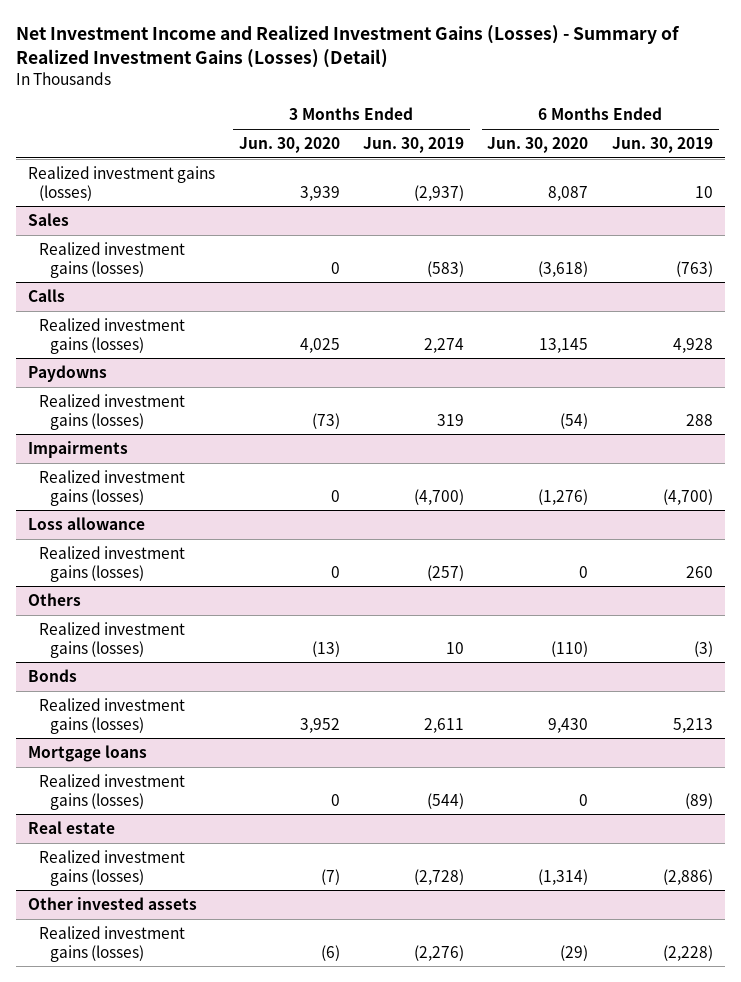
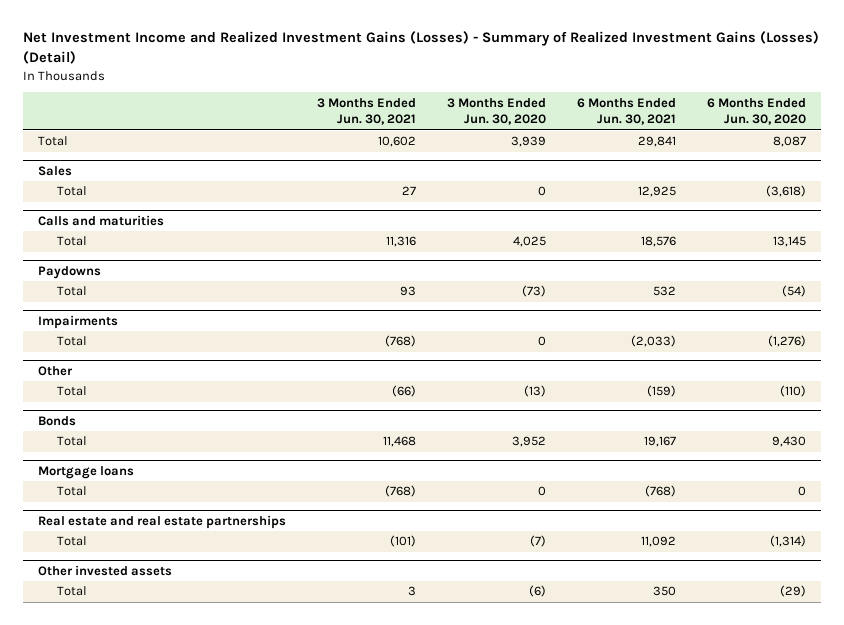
[363,136,465,153] Jun. 30, 2019 -> none
[611,136,713,153] Jun. 30, 2019 -> none
none -> [316,97,416,126] 3 Months Ended Jun. 30, 2021
none -> [576,97,676,126] 6 Months Ended Jun. 30, 2021
[28,165,216,201] Realized investment gains (losses) -> [37,136,68,147] Total
[28,288,66,302] Calls -> none
[39,241,186,278] Realized investment gains (losses) -> [56,186,87,197] Total
none -> [37,214,164,226] Calls and maturities
[39,317,186,354] Realized investment gains (losses) -> [56,236,87,247] Total
[39,393,186,430] Realized investment gains (losses) -> [56,286,87,297] Total
[28,516,146,530] Loss allowance -> none
[39,545,186,582] Realized investment gains (losses) -> none
[39,469,186,506] Realized investment gains (losses) -> [56,336,87,347] Total
[28,592,82,606] Others -> [37,365,73,376] Other
[39,621,186,658] Realized investment gains (losses) -> [56,386,87,397] Total
[39,697,186,734] Realized investment gains (losses) -> [56,436,87,447] Total
[39,773,186,810] Realized investment gains (losses) -> [56,486,87,497] Total
[28,820,116,834] Real estate -> [37,514,286,529] Real estate and real estate partnerships
[39,849,186,886] Realized investment gains (losses) -> [56,536,87,547] Total
[39,925,186,962] Realized investment gains (losses) -> [56,586,87,597] Total

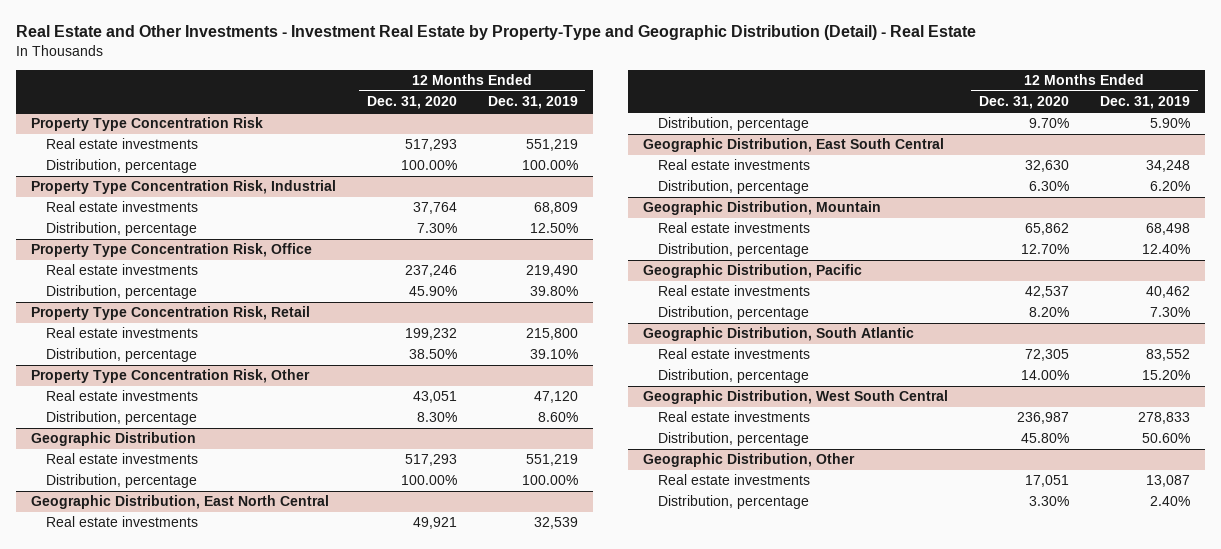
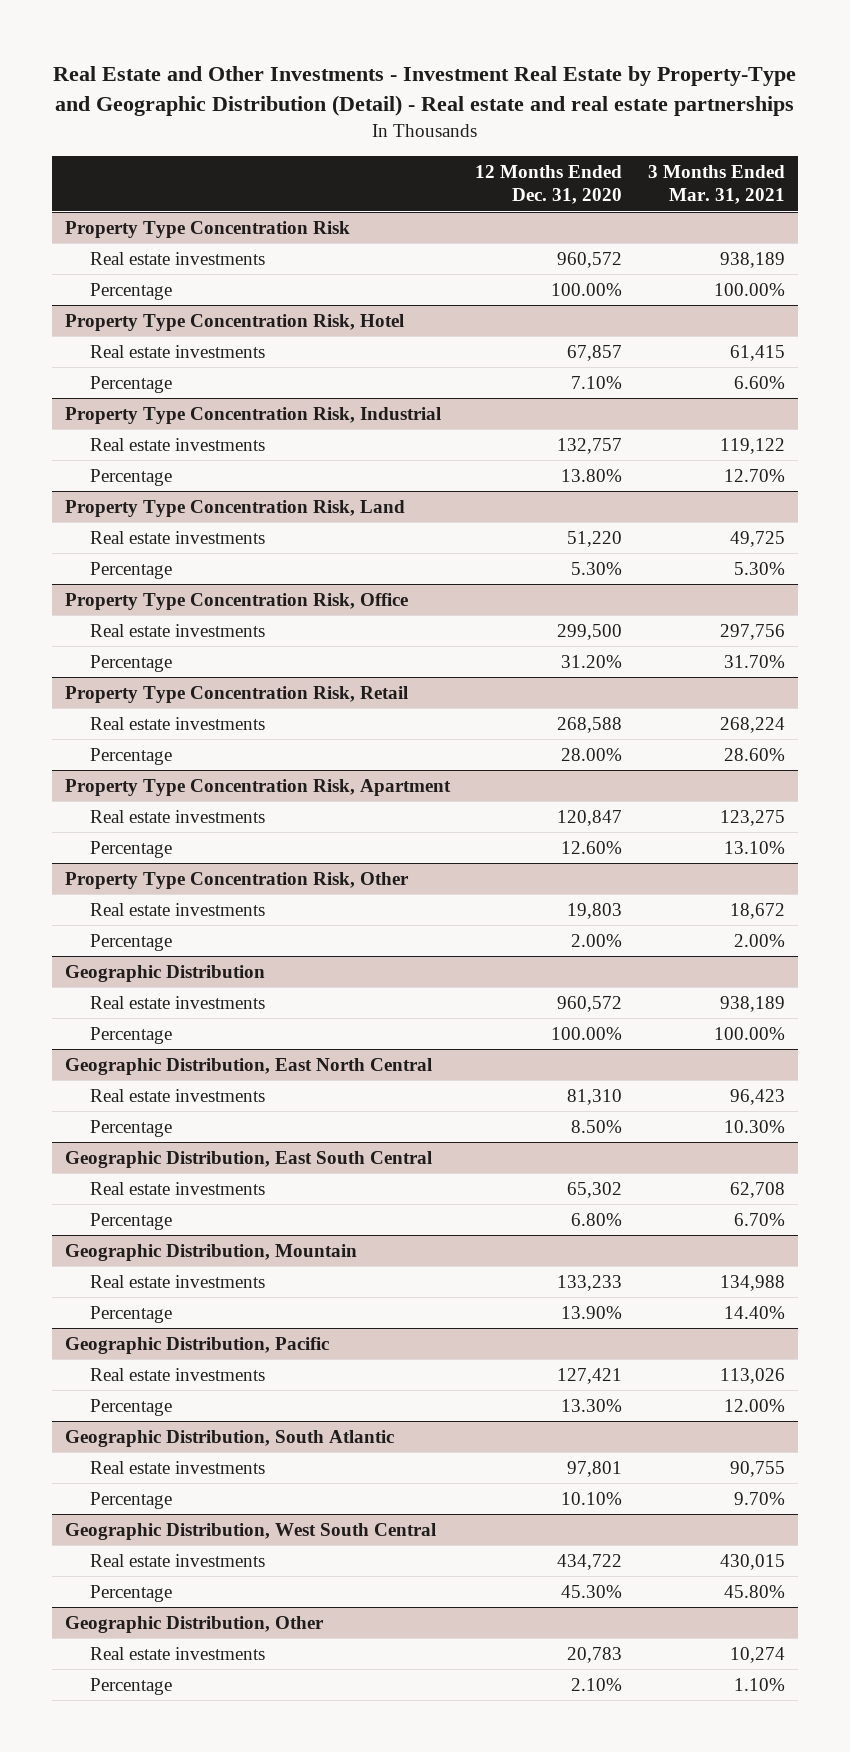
[15,25,976,41] Real Estate and Other Investments - Investment Real Estate by Property-Type and Geographic Distribution (Detail) - Real Estate -> [52,66,796,117] Real Estate and Other Investments - Investment Real Estate by Property-Type and Geographic Distribution (Detail) - Real estate and real estate partnerships
[487,96,578,110] Dec. 31, 2019 -> none
none -> [647,164,785,205] 3 Months Ended Mar. 31, 2021
[404,139,457,152] 517,293 -> [557,251,623,268] 960,572
[45,159,197,174] Distribution, percentage -> [89,282,172,300] Percentage
none -> [64,313,404,331] Property Type Concentration Risk, Hotel
none -> [89,344,265,358] Real estate investments
none -> [89,375,172,393] Percentage
[412,202,457,215] 37,764 -> [557,437,623,454] 132,757
[45,222,197,237] Distribution, percentage -> [89,468,172,486] Percentage
[416,223,457,234] 7.30% -> [561,468,623,482] 13.80%
none -> [64,499,405,517] Property Type Concentration Risk, Land
none -> [89,530,265,544] Real estate investments
none -> [89,561,172,579] Percentage
[404,265,457,278] 237,246 -> [557,623,623,640] 299,500
[45,285,197,300] Distribution, percentage -> [89,654,172,672] Percentage
[408,286,457,297] 45.90% -> [561,654,623,668] 31.20%
[404,328,457,341] 199,232 -> [557,716,623,733] 268,588
[45,348,197,363] Distribution, percentage -> [89,747,172,765] Percentage
[408,349,457,360] 38.50% -> [561,747,623,761] 28.00%
none -> [64,778,451,796] Property Type Concentration Risk, Apartment
none -> [89,809,265,823] Real estate investments
none -> [89,840,172,858] Percentage
[412,391,457,404] 43,051 -> [567,902,623,919] 19,803
[45,411,197,426] Distribution, percentage -> [89,933,172,951] Percentage
[416,412,457,423] 8.30% -> [571,933,623,947] 2.00%
[404,454,457,467] 517,293 -> [557,995,623,1012] 960,572
[45,474,197,489] Distribution, percentage -> [89,1026,172,1044] Percentage
[412,517,457,530] 49,921 -> [567,1088,623,1105] 81,310
[657,117,809,132] Distribution, percentage -> [89,1119,172,1137] Percentage
[1029,118,1070,129] 9.70% -> [571,1119,623,1133] 8.50%
[1025,160,1070,173] 32,630 -> [567,1181,623,1198] 65,302
[657,180,809,195] Distribution, percentage -> [89,1212,172,1230] Percentage
[1029,181,1070,192] 6.30% -> [571,1212,623,1226] 6.80%
[1025,223,1070,236] 65,862 -> [557,1274,623,1291] 133,233
[657,243,809,258] Distribution, percentage -> [89,1305,172,1323] Percentage
[1021,244,1070,255] 12.70% -> [561,1305,623,1319] 13.90%
[1025,286,1070,299] 42,537 -> [557,1367,623,1384] 127,421
[657,306,809,321] Distribution, percentage -> [89,1398,172,1416] Percentage
[1029,307,1070,318] 8.20% -> [561,1398,623,1412] 13.30%
[1025,349,1070,362] 72,305 -> [567,1460,623,1477] 97,801
[657,369,809,384] Distribution, percentage -> [89,1491,172,1509] Percentage
[1021,370,1070,381] 14.00% -> [561,1491,623,1505] 10.10%
[1017,412,1070,425] 236,987 -> [557,1553,623,1570] 434,722
[657,432,809,447] Distribution, percentage -> [89,1584,172,1602] Percentage
[1021,433,1070,444] 45.80% -> [561,1584,623,1598] 45.30%
[1025,475,1070,488] 17,051 -> [567,1646,623,1663] 20,783
[657,495,809,510] Distribution, percentage -> [89,1677,172,1695] Percentage
[1029,496,1070,507] 3.30% -> [571,1677,623,1691] 2.10%

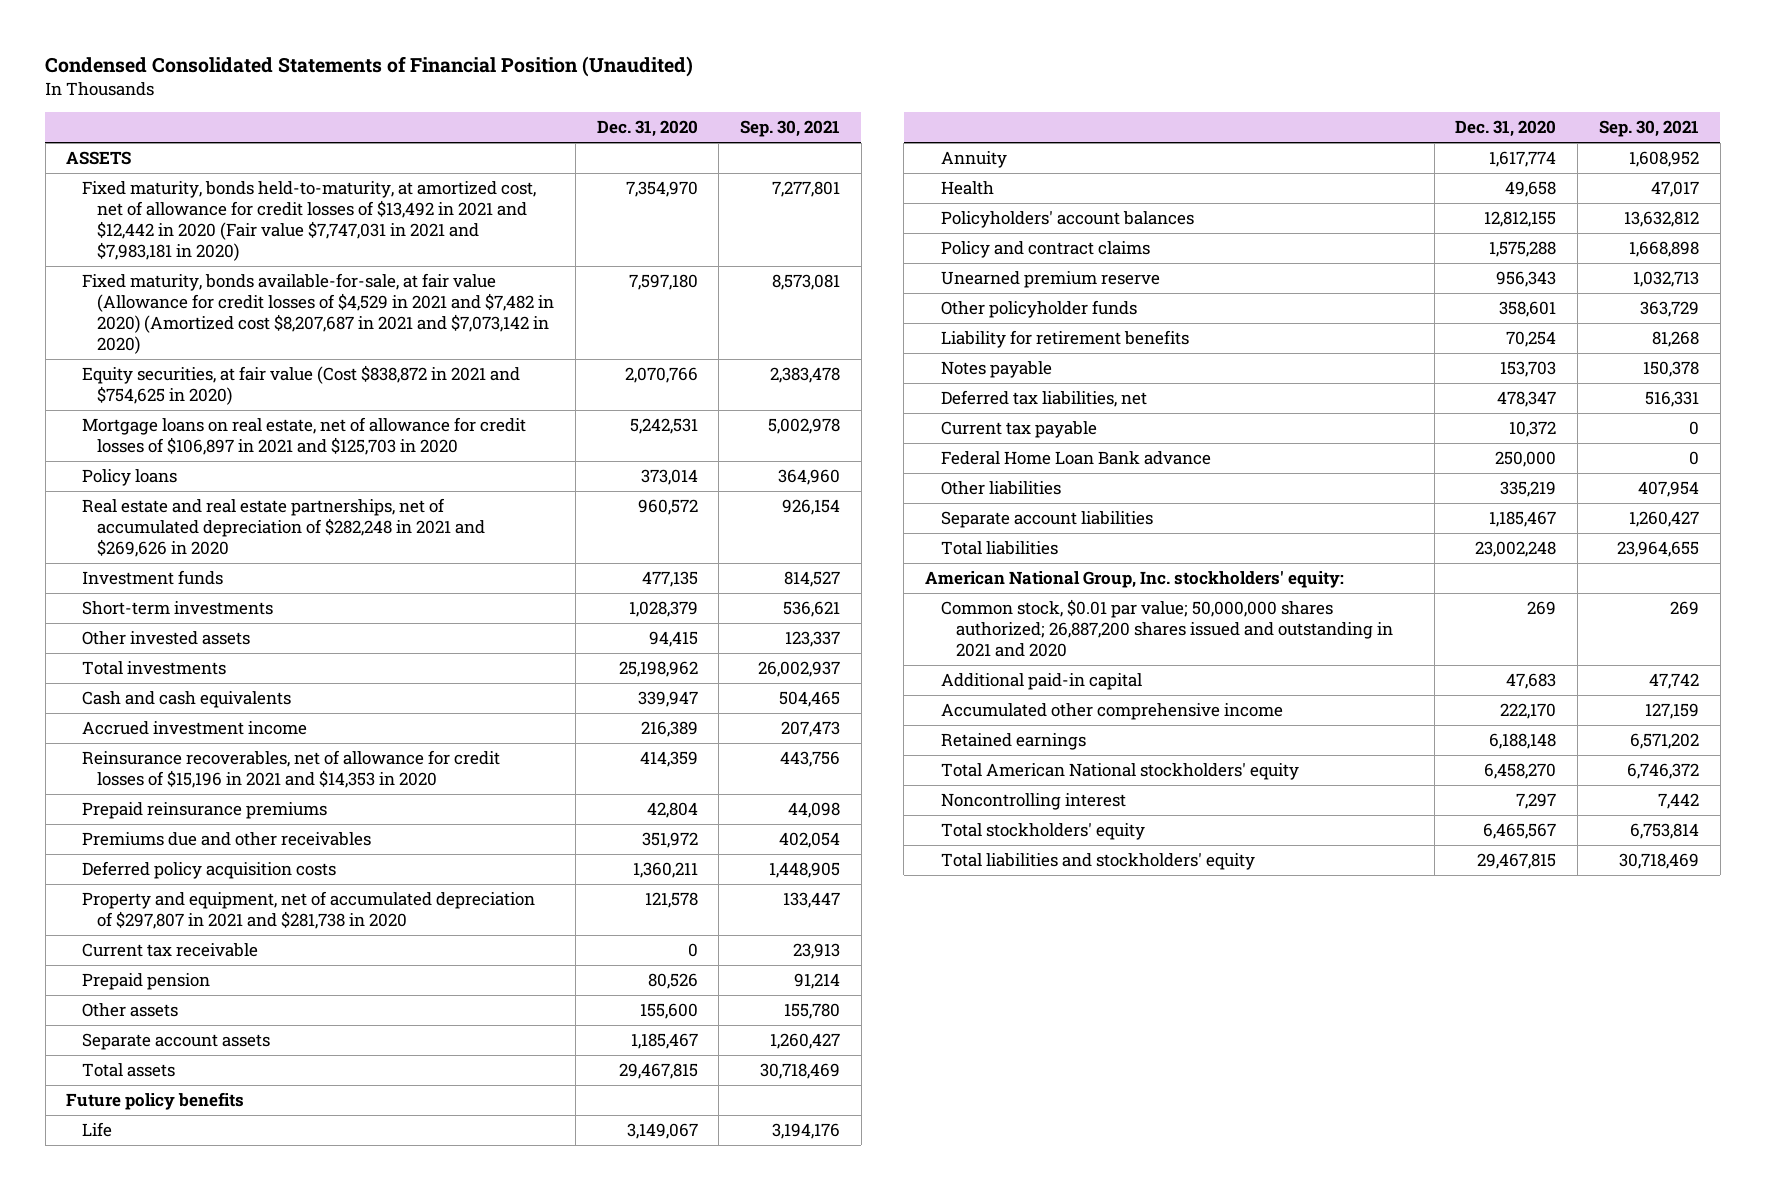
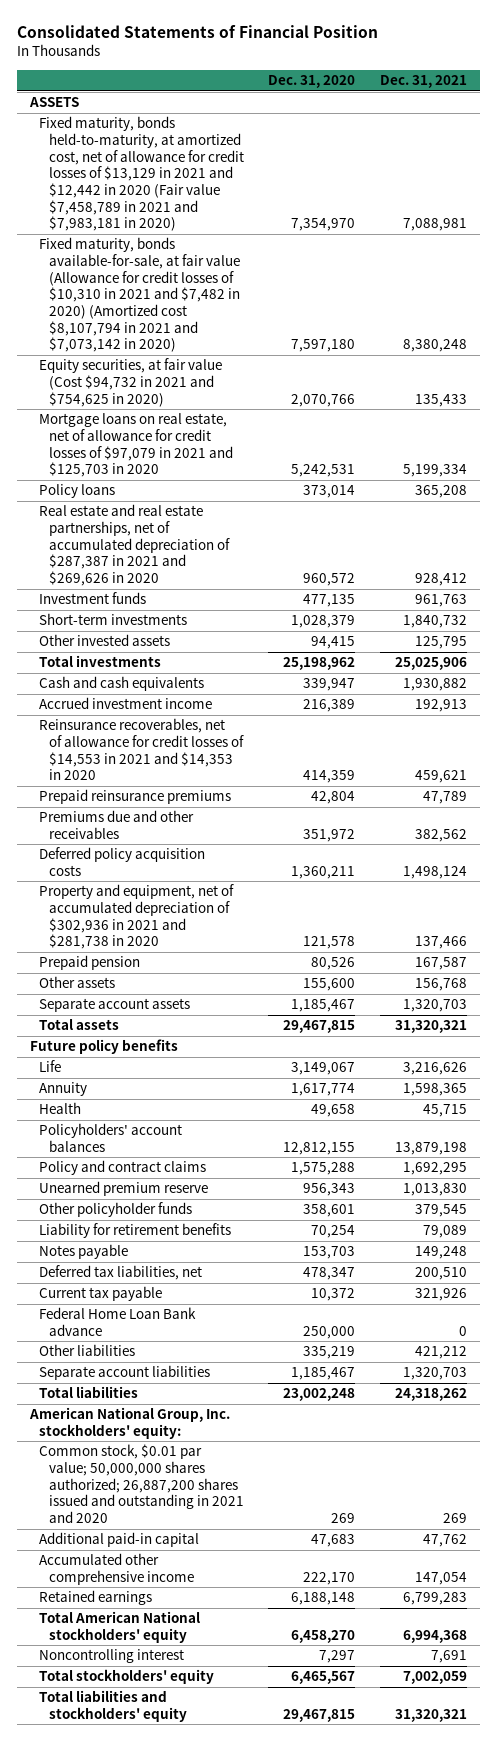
[45,55,694,77] Condensed Consolidated Statements of Financial Position (Unaudited) -> [17,25,379,39] Consolidated Statements of Financial Position
[740,119,841,137] Sep. 30, 2021 -> none
none -> [380,75,468,89] Dec. 31, 2021
[81,181,536,261] Fixed maturity, bonds held-to-maturity, at amortized cost, net of allowance for credit losses of $13,492 in 2021 and $12,442 in 2020 (Fair value $7,747,031 in 2021 and $7,983,181 in 2020) -> [39,116,244,232] Fixed maturity, bonds held-to-maturity, at amortized cost, net of allowance for credit losses of $13,129 in 2021 and $12,442 in 2020 (Fair value $7,458,789 in 2021 and $7,983,181 in 2020)
[81,273,555,354] Fixed maturity, bonds available-for-sale, at fair value (Allowance for credit losses of $4,529 in 2021 and $7,482 in 2020) (Amortized cost $8,207,687 in 2021 and $7,073,142 in 2020) -> [39,237,240,353] Fixed maturity, bonds available-for-sale, at fair value (Allowance for credit losses of $10,310 in 2021 and $7,482 in 2020) (Amortized cost $8,107,794 in 2021 and $7,073,142 in 2020)
[81,365,520,406] Equity securities, at fair value (Cost $838,872 in 2021 and $754,625 in 2020) -> [39,358,223,407] Equity securities, at fair value (Cost $94,732 in 2021 and $754,625 in 2020)
[81,417,526,456] Mortgage loans on real estate, net of allowance for credit losses of $106,897 in 2021 and $125,703 in 2020 -> [39,413,233,478] Mortgage loans on real estate, net of allowance for credit losses of $97,079 in 2021 and $125,703 in 2020
[81,498,486,558] Real estate and real estate partnerships, net of accumulated depreciation of $282,248 in 2021 and $269,626 in 2020 -> [39,504,230,587] Real estate and real estate partnerships, net of accumulated depreciation of $287,387 in 2021 and $269,626 in 2020
[81,750,500,789] Reinsurance recoverables, net of allowance for credit losses of $15,196 in 2021 and $14,353 in 2020 -> [39,718,244,781] Reinsurance recoverables, net of allowance for credit losses of $14,553 in 2021 and $14,353 in 2020
[81,943,258,958] Current tax receivable -> none
[81,891,535,930] Property and equipment, net of accumulated depreciation of $297,807 in 2021 and $281,738 in 2020 -> [39,884,235,950] Property and equipment, net of accumulated depreciation of $302,936 in 2021 and $281,738 in 2020

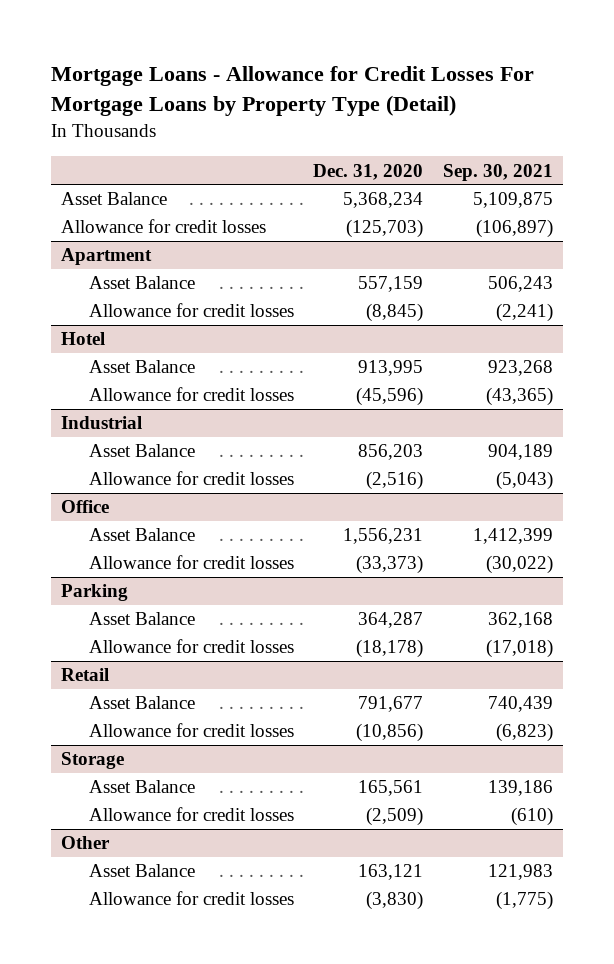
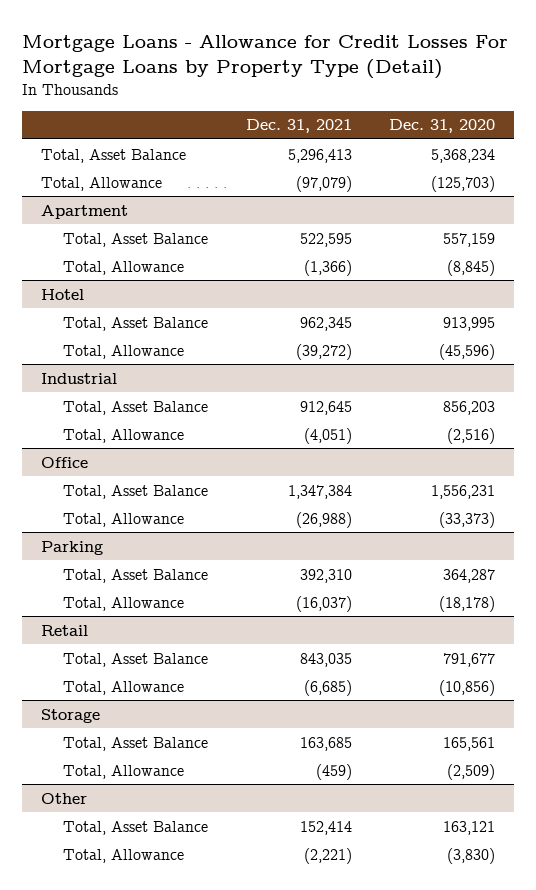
[442,163,553,181] Sep. 30, 2021 -> none
none -> [245,119,352,134] Dec. 31, 2021
[61,192,168,206] Asset Balance -> [41,148,187,163] Total, Asset Balance
[61,219,267,234] Allowance for credit losses -> [41,176,163,191] Total, Allowance
[88,276,195,290] Asset Balance -> [63,232,209,247] Total, Asset Balance
[88,303,294,318] Allowance for credit losses -> [63,260,185,275] Total, Allowance
[88,360,195,374] Asset Balance -> [63,316,209,331] Total, Asset Balance
[88,387,294,402] Allowance for credit losses -> [63,344,185,359] Total, Allowance
[88,444,195,458] Asset Balance -> [63,400,209,415] Total, Asset Balance
[88,471,294,486] Allowance for credit losses -> [63,428,185,443] Total, Allowance
[88,528,195,542] Asset Balance -> [63,484,209,499] Total, Asset Balance
[88,555,294,570] Allowance for credit losses -> [63,512,185,527] Total, Allowance
[88,612,195,626] Asset Balance -> [63,568,209,583] Total, Asset Balance
[88,639,294,654] Allowance for credit losses -> [63,596,185,611] Total, Allowance
[88,696,195,710] Asset Balance -> [63,652,209,667] Total, Asset Balance
[88,723,294,738] Allowance for credit losses -> [63,680,185,695] Total, Allowance
[88,780,195,794] Asset Balance -> [63,736,209,751] Total, Asset Balance
[88,807,294,822] Allowance for credit losses -> [63,764,185,779] Total, Allowance
[88,864,195,878] Asset Balance -> [63,820,209,835] Total, Asset Balance
[88,891,294,906] Allowance for credit losses -> [63,848,185,863] Total, Allowance

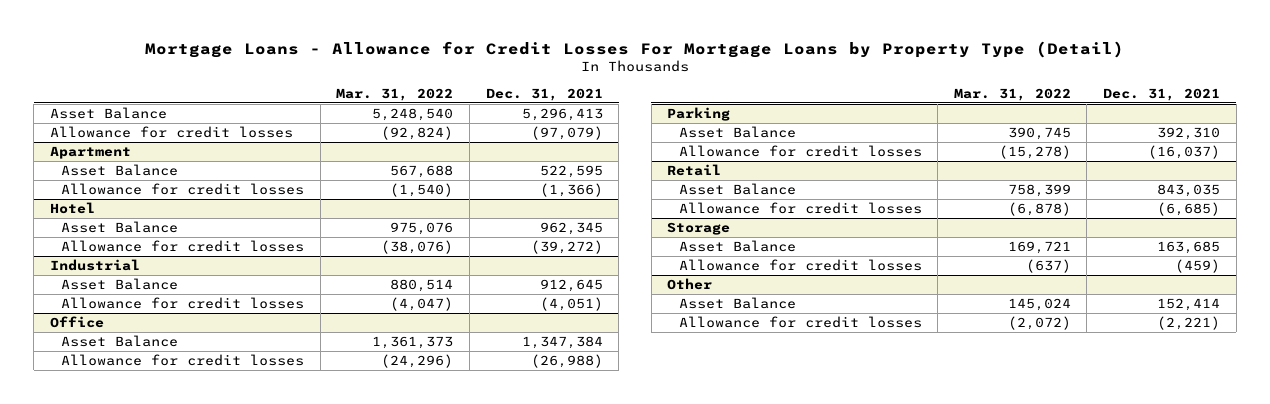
[388,119,495,134] Dec. 31, 2020 -> none
none -> [336,88,454,102] Mar. 31, 2022
[41,148,187,163] Total, Asset Balance -> [49,106,167,119] Asset Balance
[41,176,163,191] Total, Allowance -> [49,125,293,138] Allowance for credit losses
[63,232,209,247] Total, Asset Balance -> [61,163,179,176] Asset Balance
[63,260,185,275] Total, Allowance -> [61,182,305,195] Allowance for credit losses
[63,316,209,331] Total, Asset Balance -> [61,220,179,233] Asset Balance
[63,344,185,359] Total, Allowance -> [61,239,305,252] Allowance for credit losses
[63,400,209,415] Total, Asset Balance -> [61,277,179,290] Asset Balance
[63,428,185,443] Total, Allowance -> [61,296,305,309] Allowance for credit losses
[63,484,209,499] Total, Asset Balance -> [61,334,179,347] Asset Balance
[63,512,185,527] Total, Allowance -> [61,353,305,366] Allowance for credit losses
[63,568,209,583] Total, Asset Balance -> [678,125,796,138] Asset Balance
[63,596,185,611] Total, Allowance -> [678,144,922,157] Allowance for credit losses
[63,652,209,667] Total, Asset Balance -> [678,182,796,195] Asset Balance
[63,680,185,695] Total, Allowance -> [678,201,922,214] Allowance for credit losses
[63,736,209,751] Total, Asset Balance -> [678,239,796,252] Asset Balance
[63,764,185,779] Total, Allowance -> [678,258,922,271] Allowance for credit losses
[63,820,209,835] Total, Asset Balance -> [678,296,796,309] Asset Balance
[63,848,185,863] Total, Allowance -> [678,315,922,328] Allowance for credit losses

